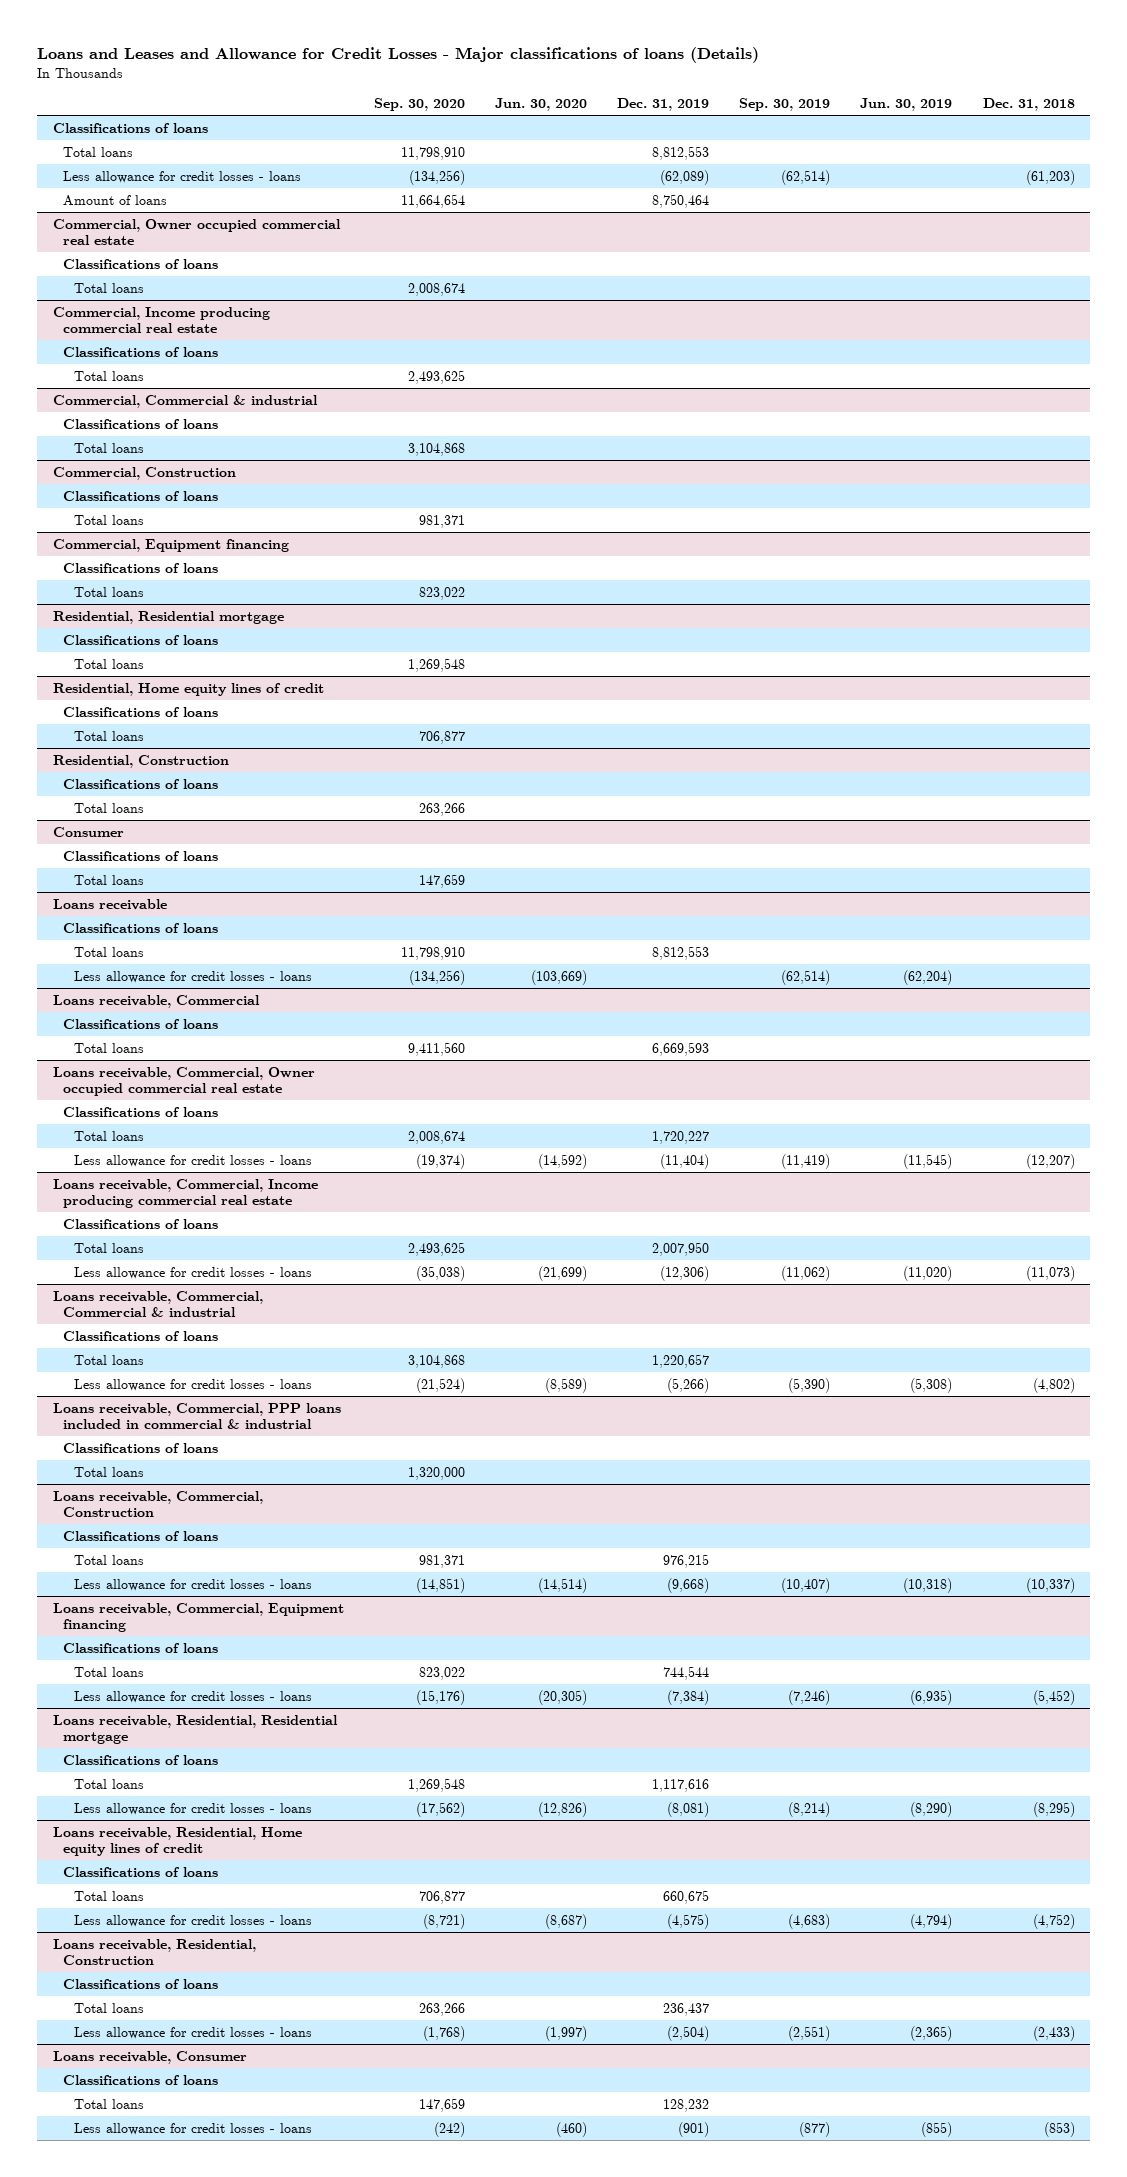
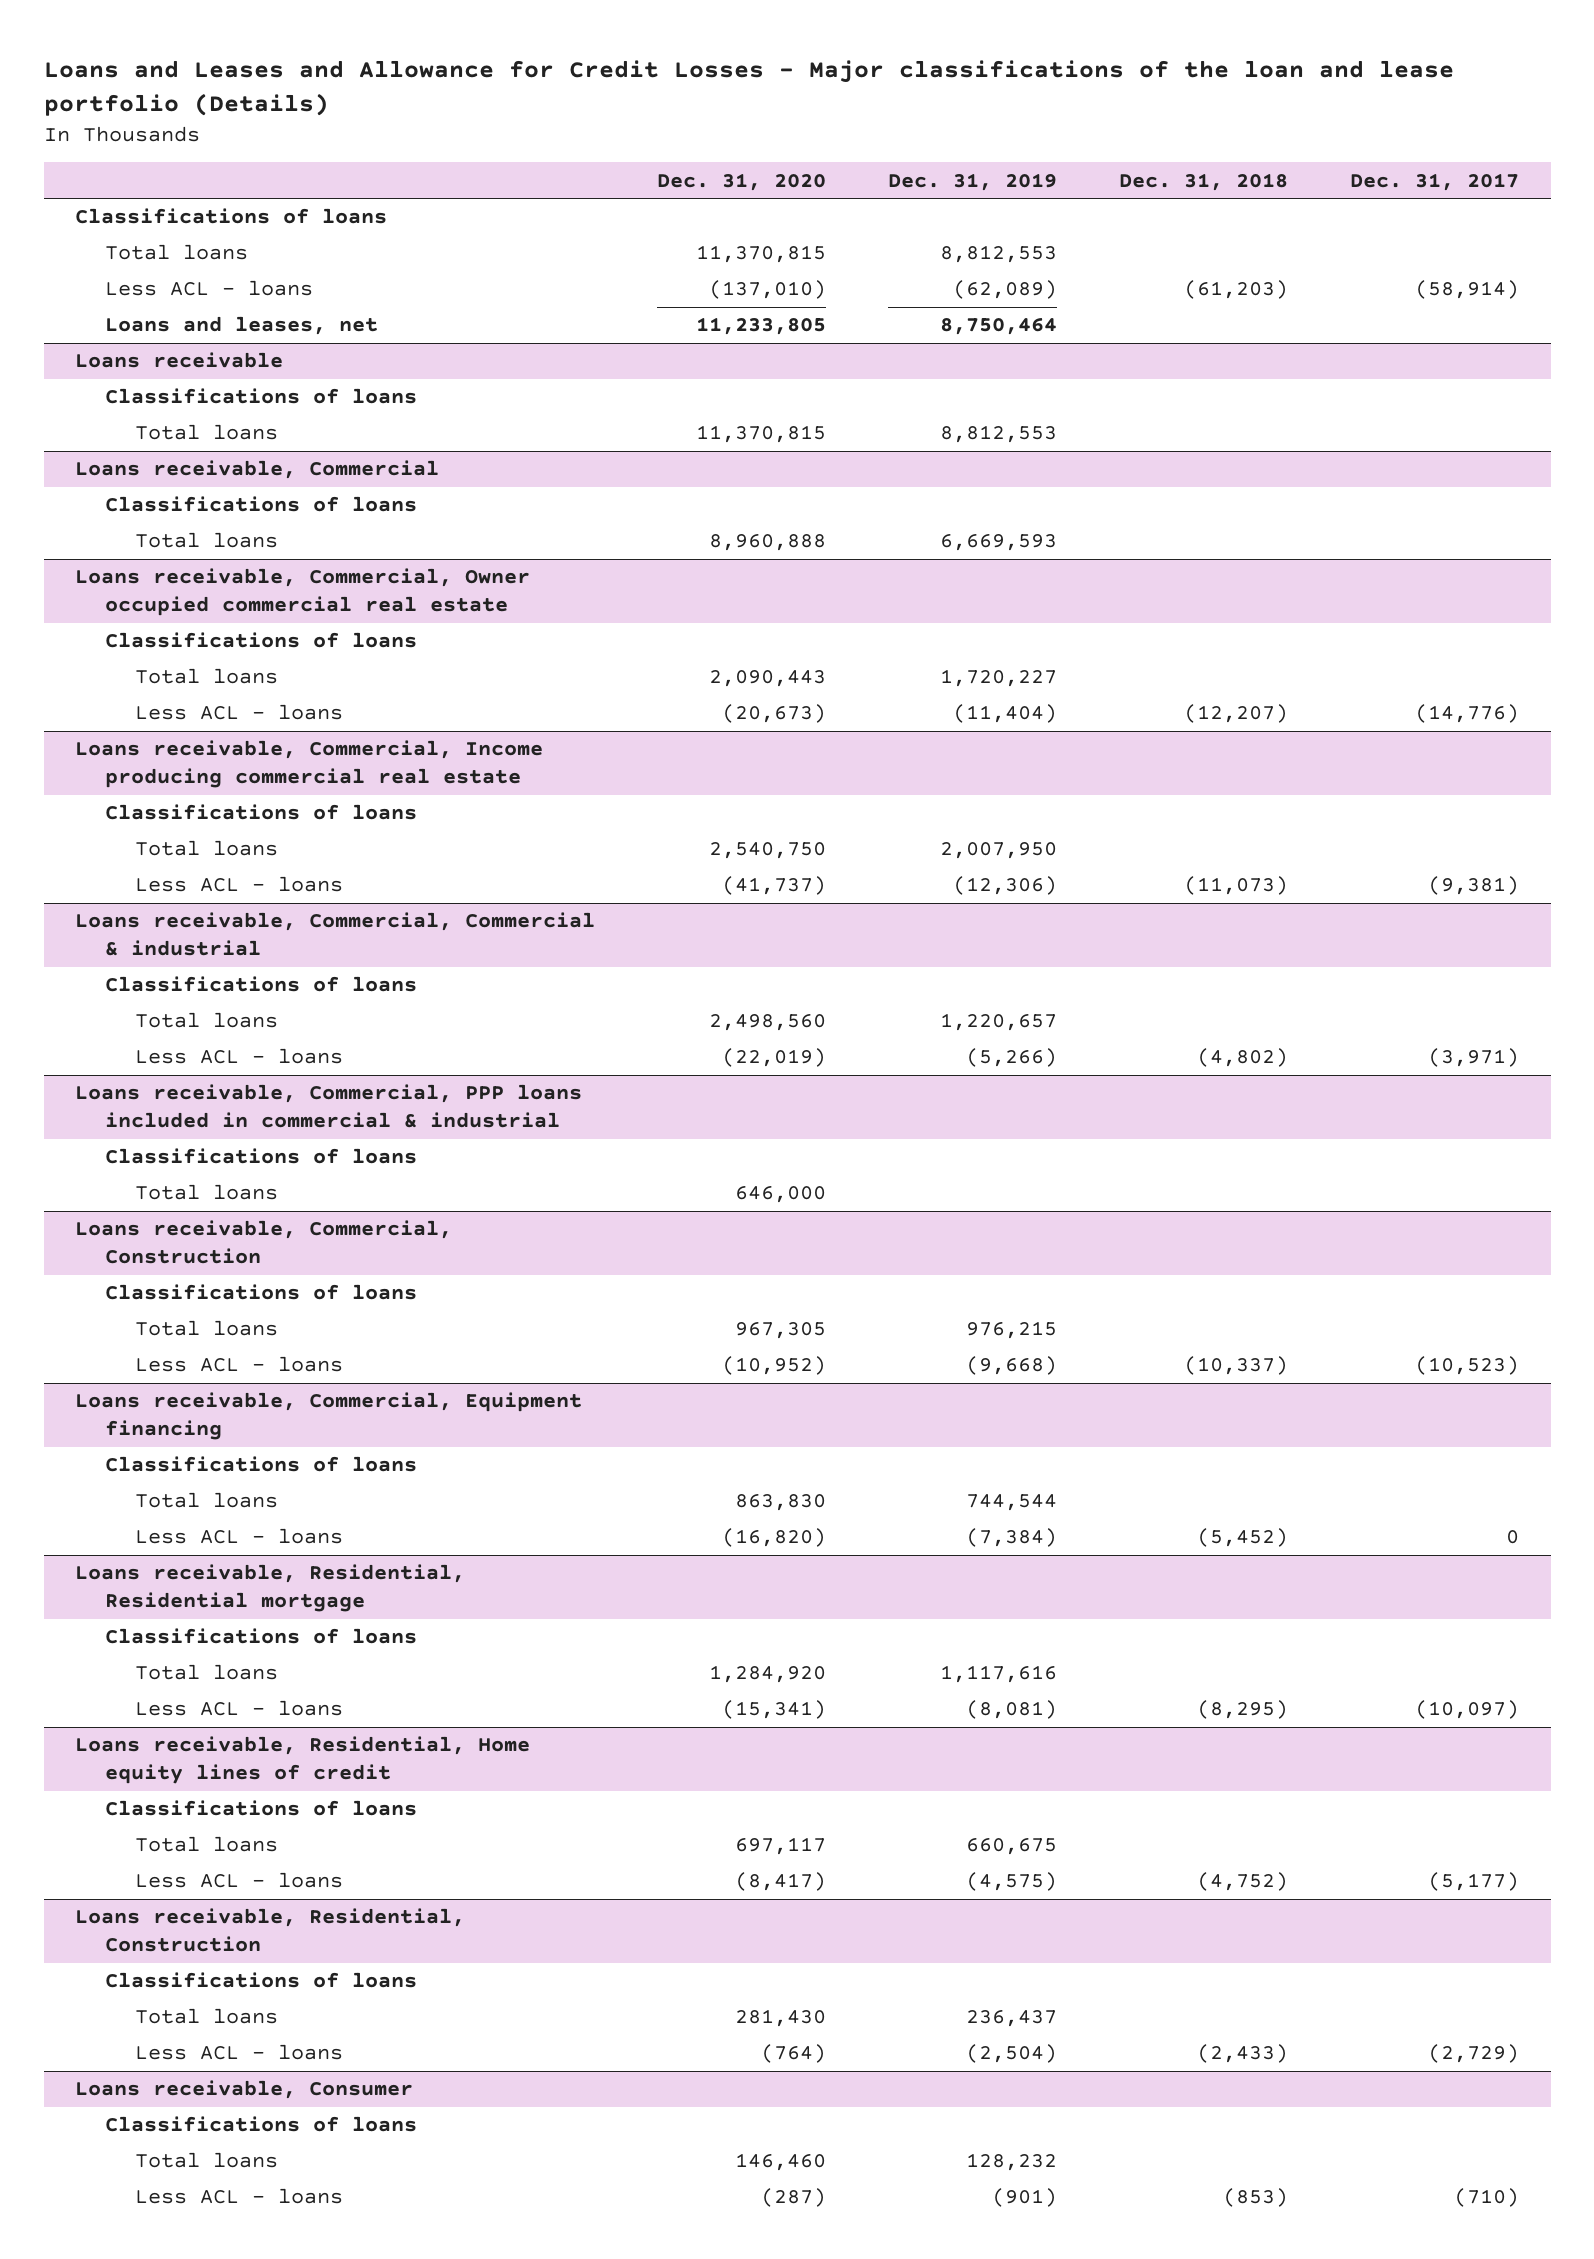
[37,46,760,63] Loans and Leases and Allowance for Credit Losses - Major classifications of loans (Details) -> [43,60,1454,117] Loans and Leases and Allowance for Credit Losses - Major classifications of the loan and lease portfolio (Details)
[373,98,465,112] Sep. 30, 2020 -> none
[494,98,587,112] Jun. 30, 2020 -> none
[739,98,831,112] Sep. 30, 2019 -> none
[860,98,953,112] Jun. 30, 2019 -> none
none -> [656,172,826,191] Dec. 31, 2020
none -> [1350,172,1520,191] Dec. 31, 2017
[52,218,341,245] Commercial, Owner occupied commercial real estate -> none
[63,258,219,269] Classifications of loans -> none
[73,282,144,293] Total loans -> none
[52,306,270,333] Commercial, Income producing commercial real estate -> none
[63,346,219,357] Classifications of loans -> none
[73,370,144,381] Total loans -> none
[52,394,318,408] Commercial, Commercial & industrial -> none
[63,418,219,429] Classifications of loans -> none
[73,442,144,453] Total loans -> none
[52,466,236,480] Commercial, Construction -> none
[63,490,219,501] Classifications of loans -> none
[73,514,144,525] Total loans -> none
[52,538,289,552] Commercial, Equipment financing -> none
[63,562,219,573] Classifications of loans -> none
[73,586,144,597] Total loans -> none
[52,610,284,624] Residential, Residential mortgage -> none
[63,634,219,645] Classifications of loans -> none
[73,658,144,669] Total loans -> none
[52,682,324,696] Residential, Home equity lines of credit -> none
[63,706,219,717] Classifications of loans -> none
[73,730,144,741] Total loans -> none
[52,754,229,768] Residential, Construction -> none
[63,778,219,789] Classifications of loans -> none
[73,802,144,813] Total loans -> none
[52,826,124,837] Consumer -> none
[63,850,219,861] Classifications of loans -> none
[73,874,144,885] Total loans -> none
[63,170,302,183] Less allowance for credit losses - loans -> [105,280,314,297] Less ACL - loans
[63,194,168,206] Amount of loans -> [105,316,379,336] Loans and leases, net
[73,970,312,983] Less allowance for credit losses - loans -> none
[73,1154,312,1167] Less allowance for credit losses - loans -> [135,704,344,721] Less ACL - loans
[73,1266,312,1279] Less allowance for credit losses - loans -> [135,876,344,893] Less ACL - loans
[73,1378,312,1391] Less allowance for credit losses - loans -> [135,1048,344,1065] Less ACL - loans
[73,1578,312,1591] Less allowance for credit losses - loans -> [135,1356,344,1373] Less ACL - loans
[73,1690,312,1703] Less allowance for credit losses - loans -> [135,1528,344,1545] Less ACL - loans
[73,1802,312,1815] Less allowance for credit losses - loans -> [135,1700,344,1717] Less ACL - loans
[73,1914,312,1927] Less allowance for credit losses - loans -> [135,1872,344,1889] Less ACL - loans
[73,2026,312,2039] Less allowance for credit losses - loans -> [135,2044,344,2061] Less ACL - loans
[73,2122,312,2135] Less allowance for credit losses - loans -> [135,2188,344,2205] Less ACL - loans

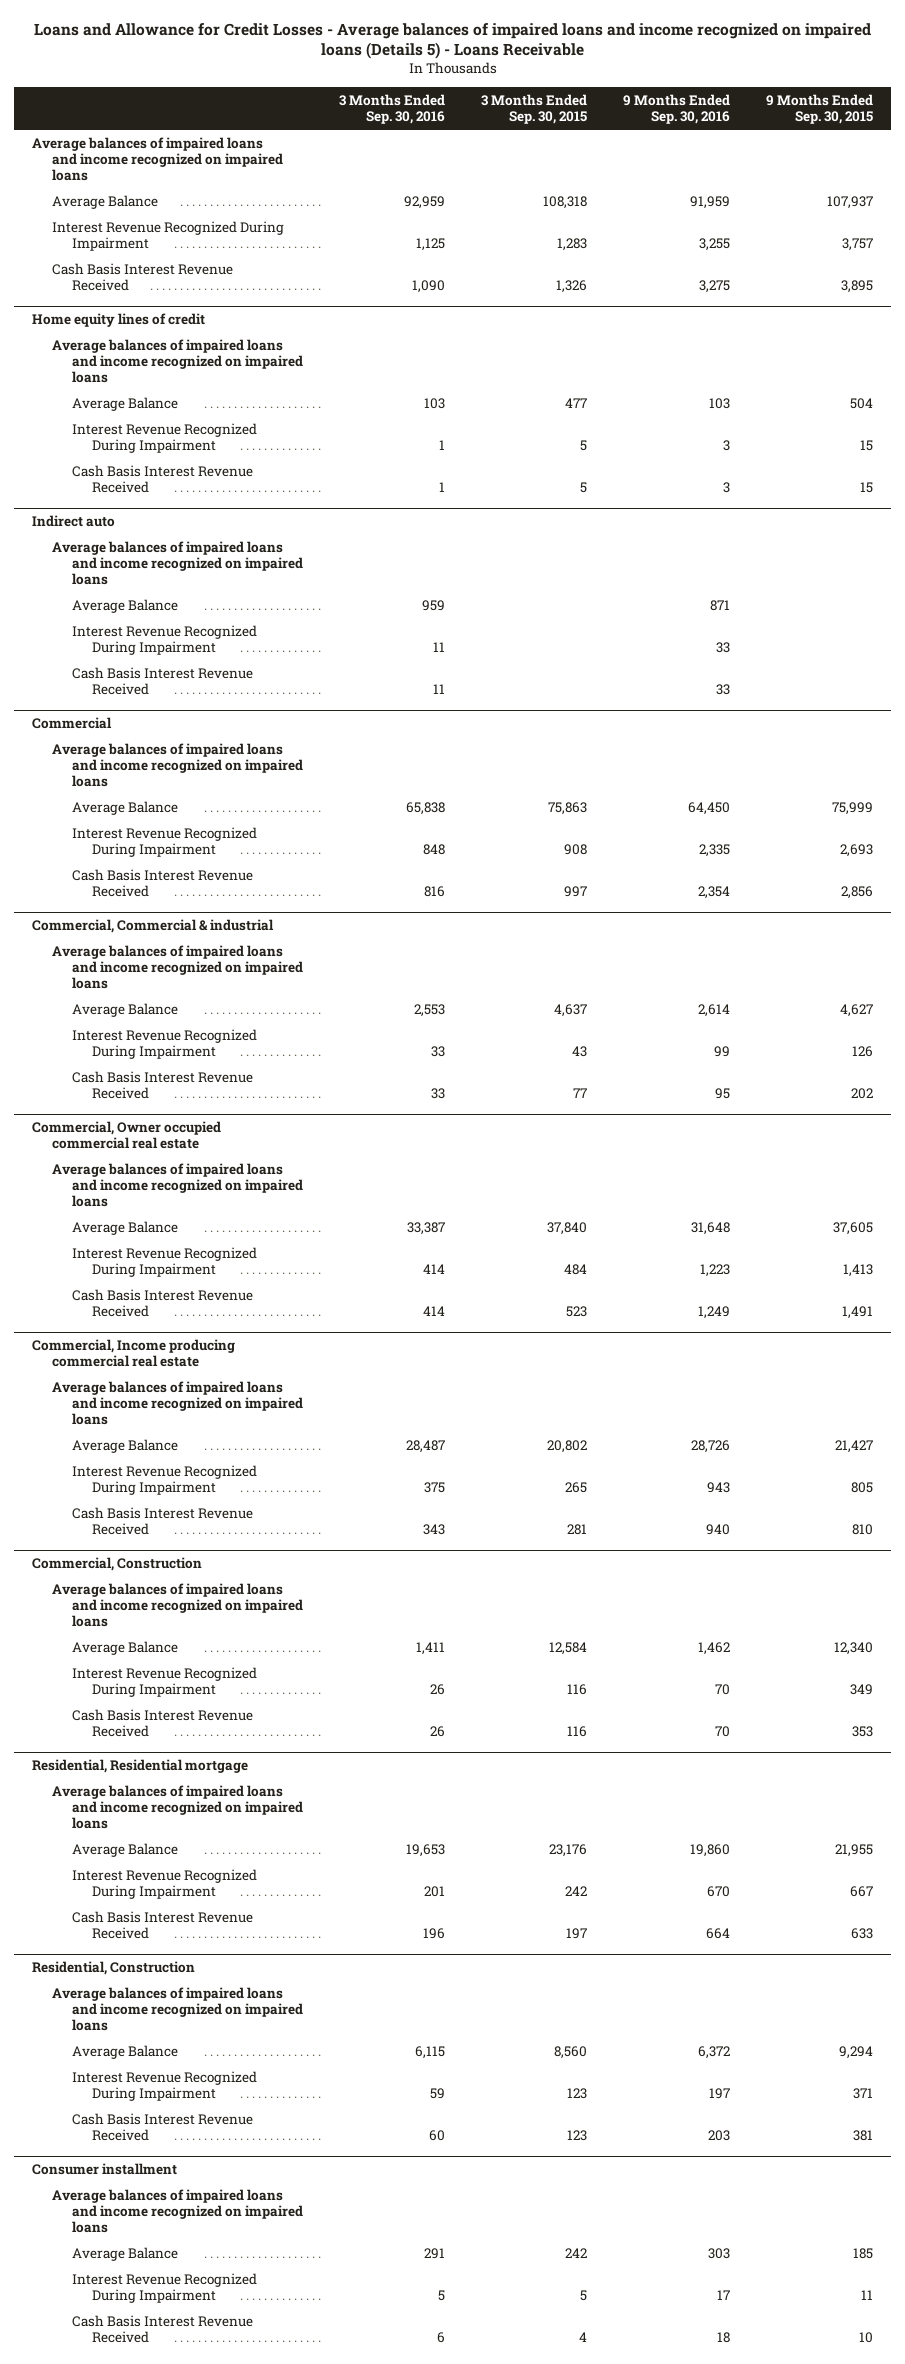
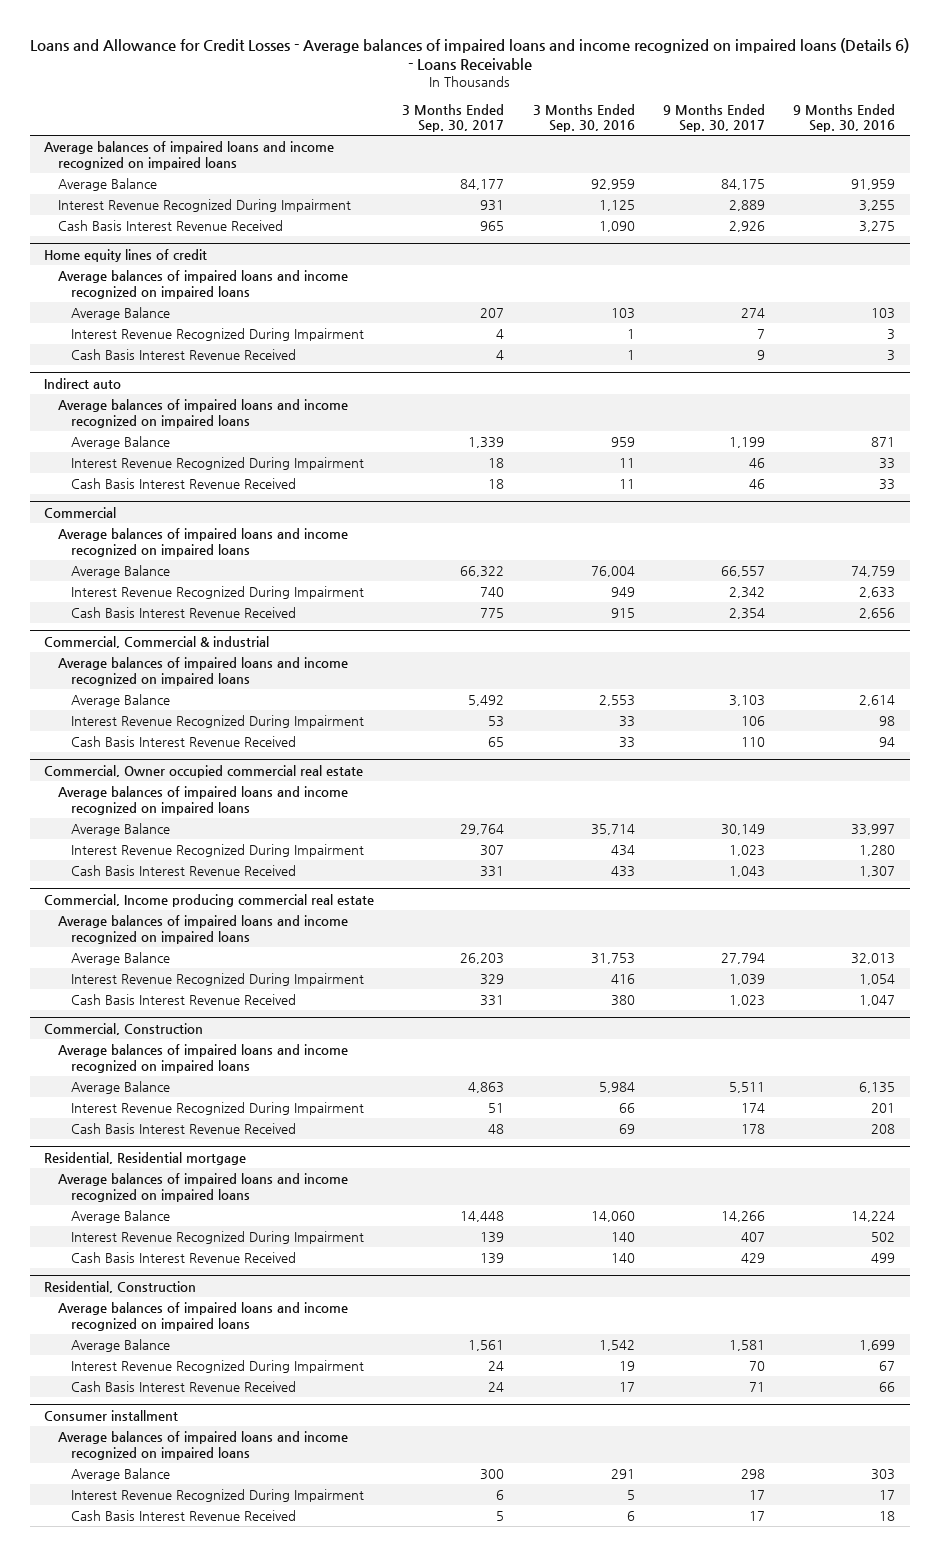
[33,22,871,60] Loans and Allowance for Credit Losses - Average balances of impaired loans and income recognized on impaired loans (Details 5) - Loans Receivable -> [29,37,909,71] Loans and Allowance for Credit Losses - Average balances of impaired loans and income recognized on impaired loans (Details 6) - Loans Receivable
[481,93,588,124] 3 Months Ended Sep. 30, 2015 -> none
[766,93,874,124] 9 Months Ended Sep. 30, 2015 -> none
none -> [402,103,505,133] 3 Months Ended Sep. 30, 2017
none -> [663,103,766,133] 9 Months Ended Sep. 30, 2017
[406,801,446,815] 65,838 -> [590,565,635,577] 76,004
[688,801,731,815] 64,450 -> [851,565,896,577] 74,759
[423,843,446,855] 848 -> [610,586,635,597] 949
[699,843,731,857] 2,335 -> [859,586,896,598] 2,633
[424,885,446,897] 816 -> [610,607,635,618] 915
[698,885,731,899] 2,354 -> [859,607,896,619] 2,656
[714,1045,731,1057] 99 -> [879,715,896,726] 98
[715,1087,731,1099] 95 -> [879,736,896,747] 94
[407,1221,446,1235] 33,387 -> [590,823,635,835] 35,714
[691,1221,731,1235] 31,648 -> [851,823,896,835] 33,997
[423,1263,446,1274] 414 -> [610,844,635,856] 434
[700,1263,731,1277] 1,223 -> [859,844,896,856] 1,280
[423,1305,446,1316] 414 -> [610,865,635,877] 433
[698,1305,731,1319] 1,249 -> [859,865,896,877] 1,307
[406,1439,446,1453] 28,487 -> [590,952,635,964] 31,753
[691,1439,731,1453] 28,726 -> [851,952,896,964] 32,013
[424,1481,446,1493] 375 -> [610,973,635,984] 416
[707,1481,731,1493] 943 -> [859,973,896,985] 1,054
[423,1523,446,1535] 343 -> [610,994,635,1006] 380
[706,1523,731,1535] 940 -> [859,994,896,1006] 1,047
[416,1641,446,1655] 1,411 -> [598,1081,635,1093] 5,984
[698,1641,731,1655] 1,462 -> [859,1081,896,1093] 6,135
[430,1683,446,1695] 26 -> [618,1102,635,1113] 66
[715,1683,731,1695] 70 -> [871,1102,896,1113] 201
[430,1725,446,1737] 26 -> [618,1123,635,1134] 69
[715,1725,731,1737] 70 -> [871,1123,896,1134] 208
[406,1843,446,1857] 19,653 -> [590,1210,635,1222] 14,060
[690,1843,731,1857] 19,860 -> [851,1210,896,1222] 14,224
[424,1885,446,1897] 201 -> [610,1231,635,1242] 140
[707,1885,731,1897] 670 -> [871,1231,896,1242] 502
[423,1927,446,1939] 196 -> [610,1252,635,1263] 140
[706,1927,731,1939] 664 -> [871,1252,896,1263] 499
[415,2045,446,2059] 6,115 -> [598,1339,635,1351] 1,542
[698,2045,731,2059] 6,372 -> [859,1339,896,1351] 1,699
[430,2087,446,2099] 59 -> [618,1360,635,1371] 19
[709,2087,731,2099] 197 -> [879,1360,896,1371] 67
[429,2129,446,2141] 60 -> [618,1381,635,1392] 17
[708,2129,731,2141] 203 -> [879,1381,896,1392] 66

